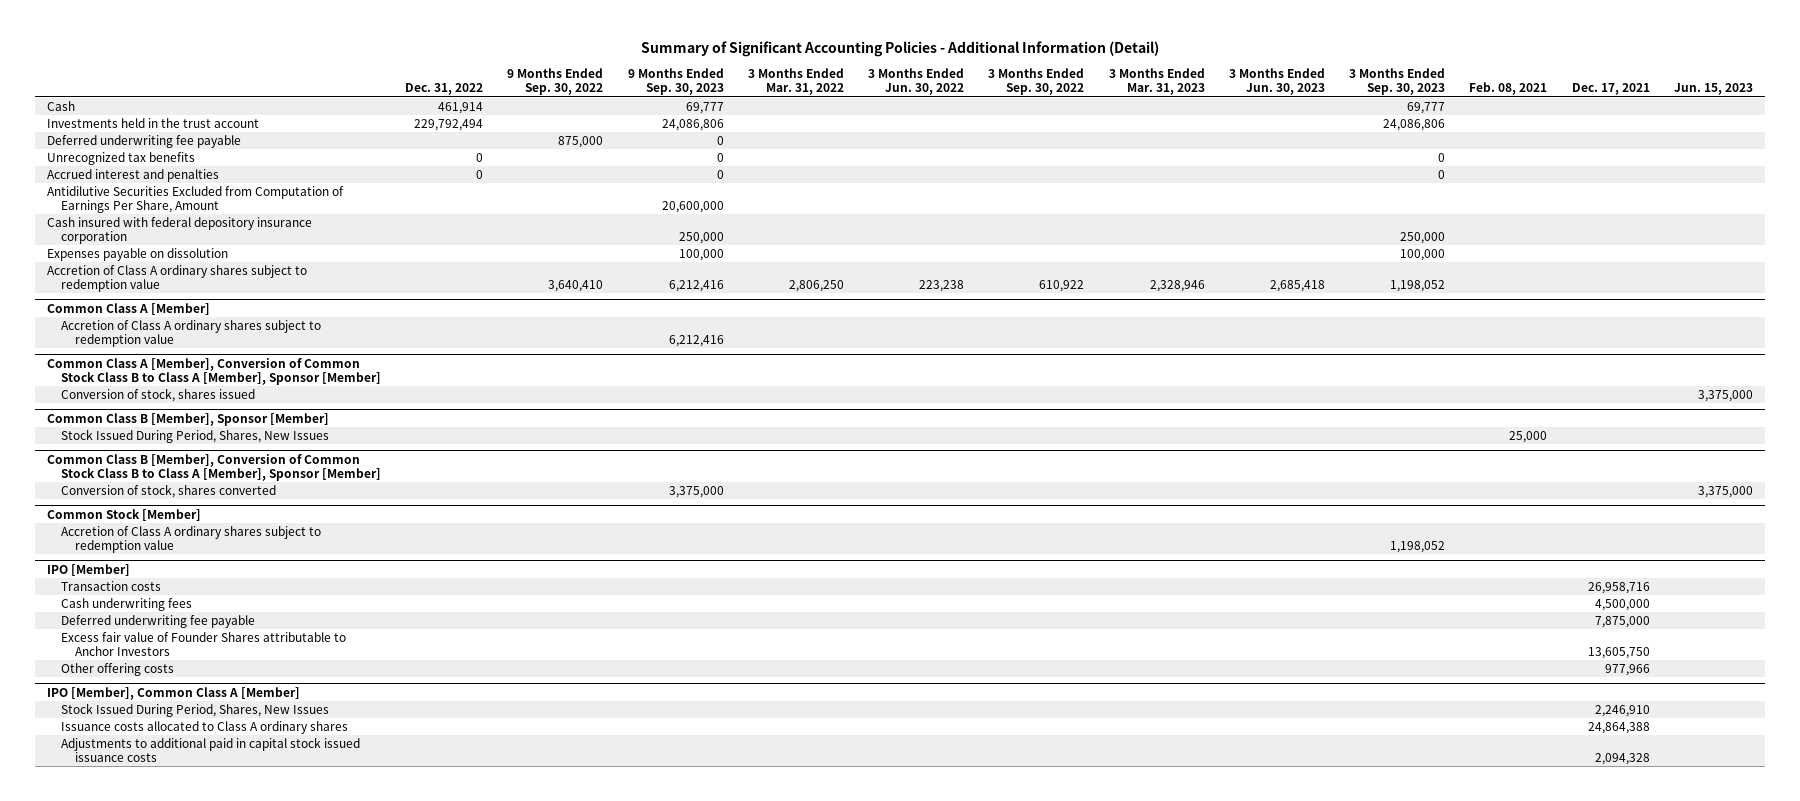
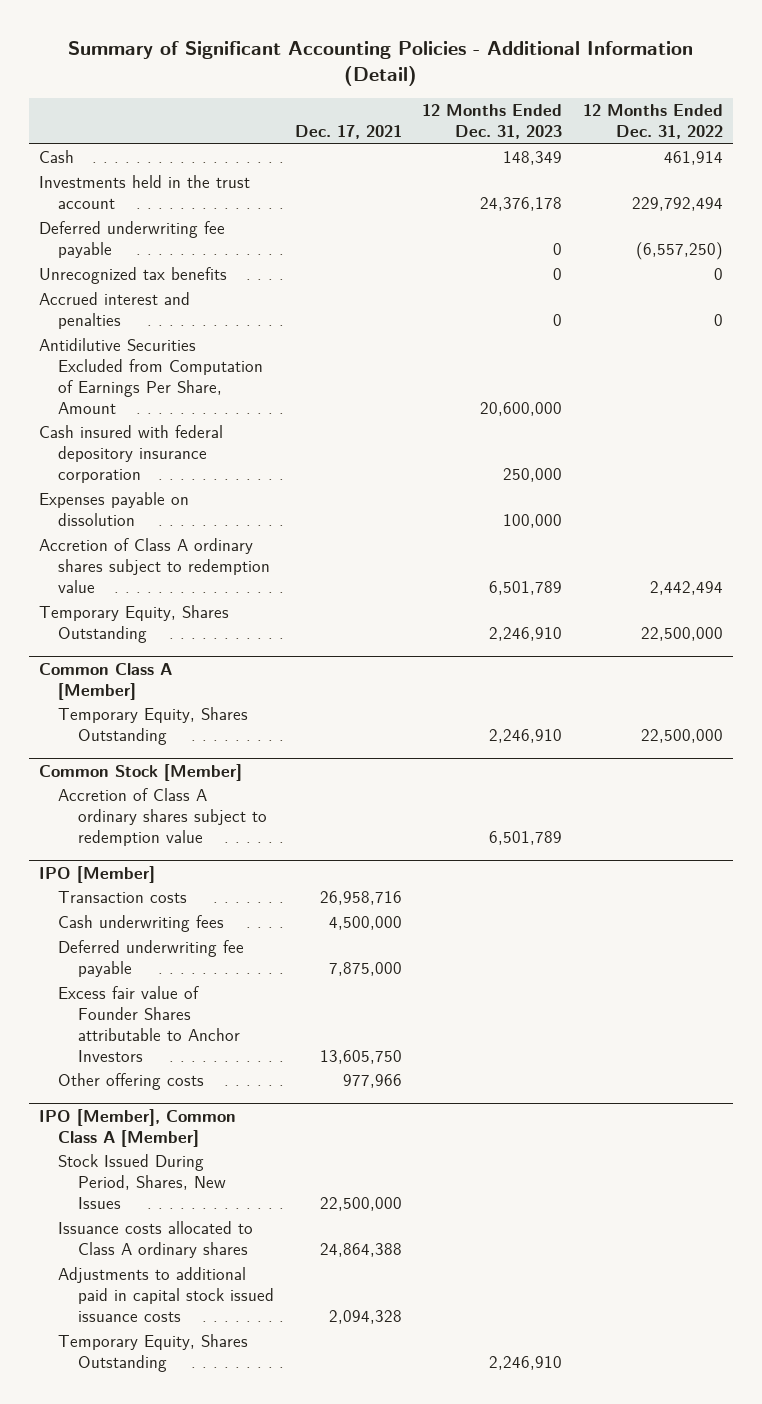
[405,83,484,96] Dec. 31, 2022 -> none
[507,68,604,96] 9 Months Ended Sep. 30, 2022 -> none
[627,68,724,96] 9 Months Ended Sep. 30, 2023 -> none
[747,68,844,96] 3 Months Ended Mar. 31, 2022 -> none
[868,68,965,96] 3 Months Ended Jun. 30, 2022 -> none
[988,68,1085,96] 3 Months Ended Sep. 30, 2022 -> none
[1108,68,1205,96] 3 Months Ended Mar. 31, 2023 -> none
[1228,68,1325,96] 3 Months Ended Jun. 30, 2023 -> none
[1349,68,1446,96] 3 Months Ended Sep. 30, 2023 -> none
[1469,82,1548,96] Feb. 08, 2021 -> none
[1674,83,1754,96] Jun. 15, 2023 -> none
none -> [422,104,563,140] 12 Months Ended Dec. 31, 2023
none -> [582,104,723,140] 12 Months Ended Dec. 31, 2022
none -> [38,605,229,644] Temporary Equity, Shares Outstanding
[60,320,321,347] Accretion of Class A ordinary shares subject to redemption value -> none
[46,358,381,385] Common Class A [Member], Conversion of Common Stock Class B to Class A [Member], Sponsor [Member] -> none
[60,388,255,403] Conversion of stock, shares issued -> none
[46,413,329,427] Common Class B [Member], Sponsor [Member] -> none
[60,429,329,444] Stock Issued During Period, Shares, New Issues -> none
[46,454,381,481] Common Class B [Member], Conversion of Common Stock Class B to Class A [Member], Sponsor [Member] -> none
[60,484,276,499] Conversion of stock, shares converted -> none
none -> [58,707,249,746] Temporary Equity, Shares Outstanding
[1594,705,1650,718] 2,246,910 -> [319,1197,402,1212] 22,500,000
none -> [58,1334,249,1373] Temporary Equity, Shares Outstanding

